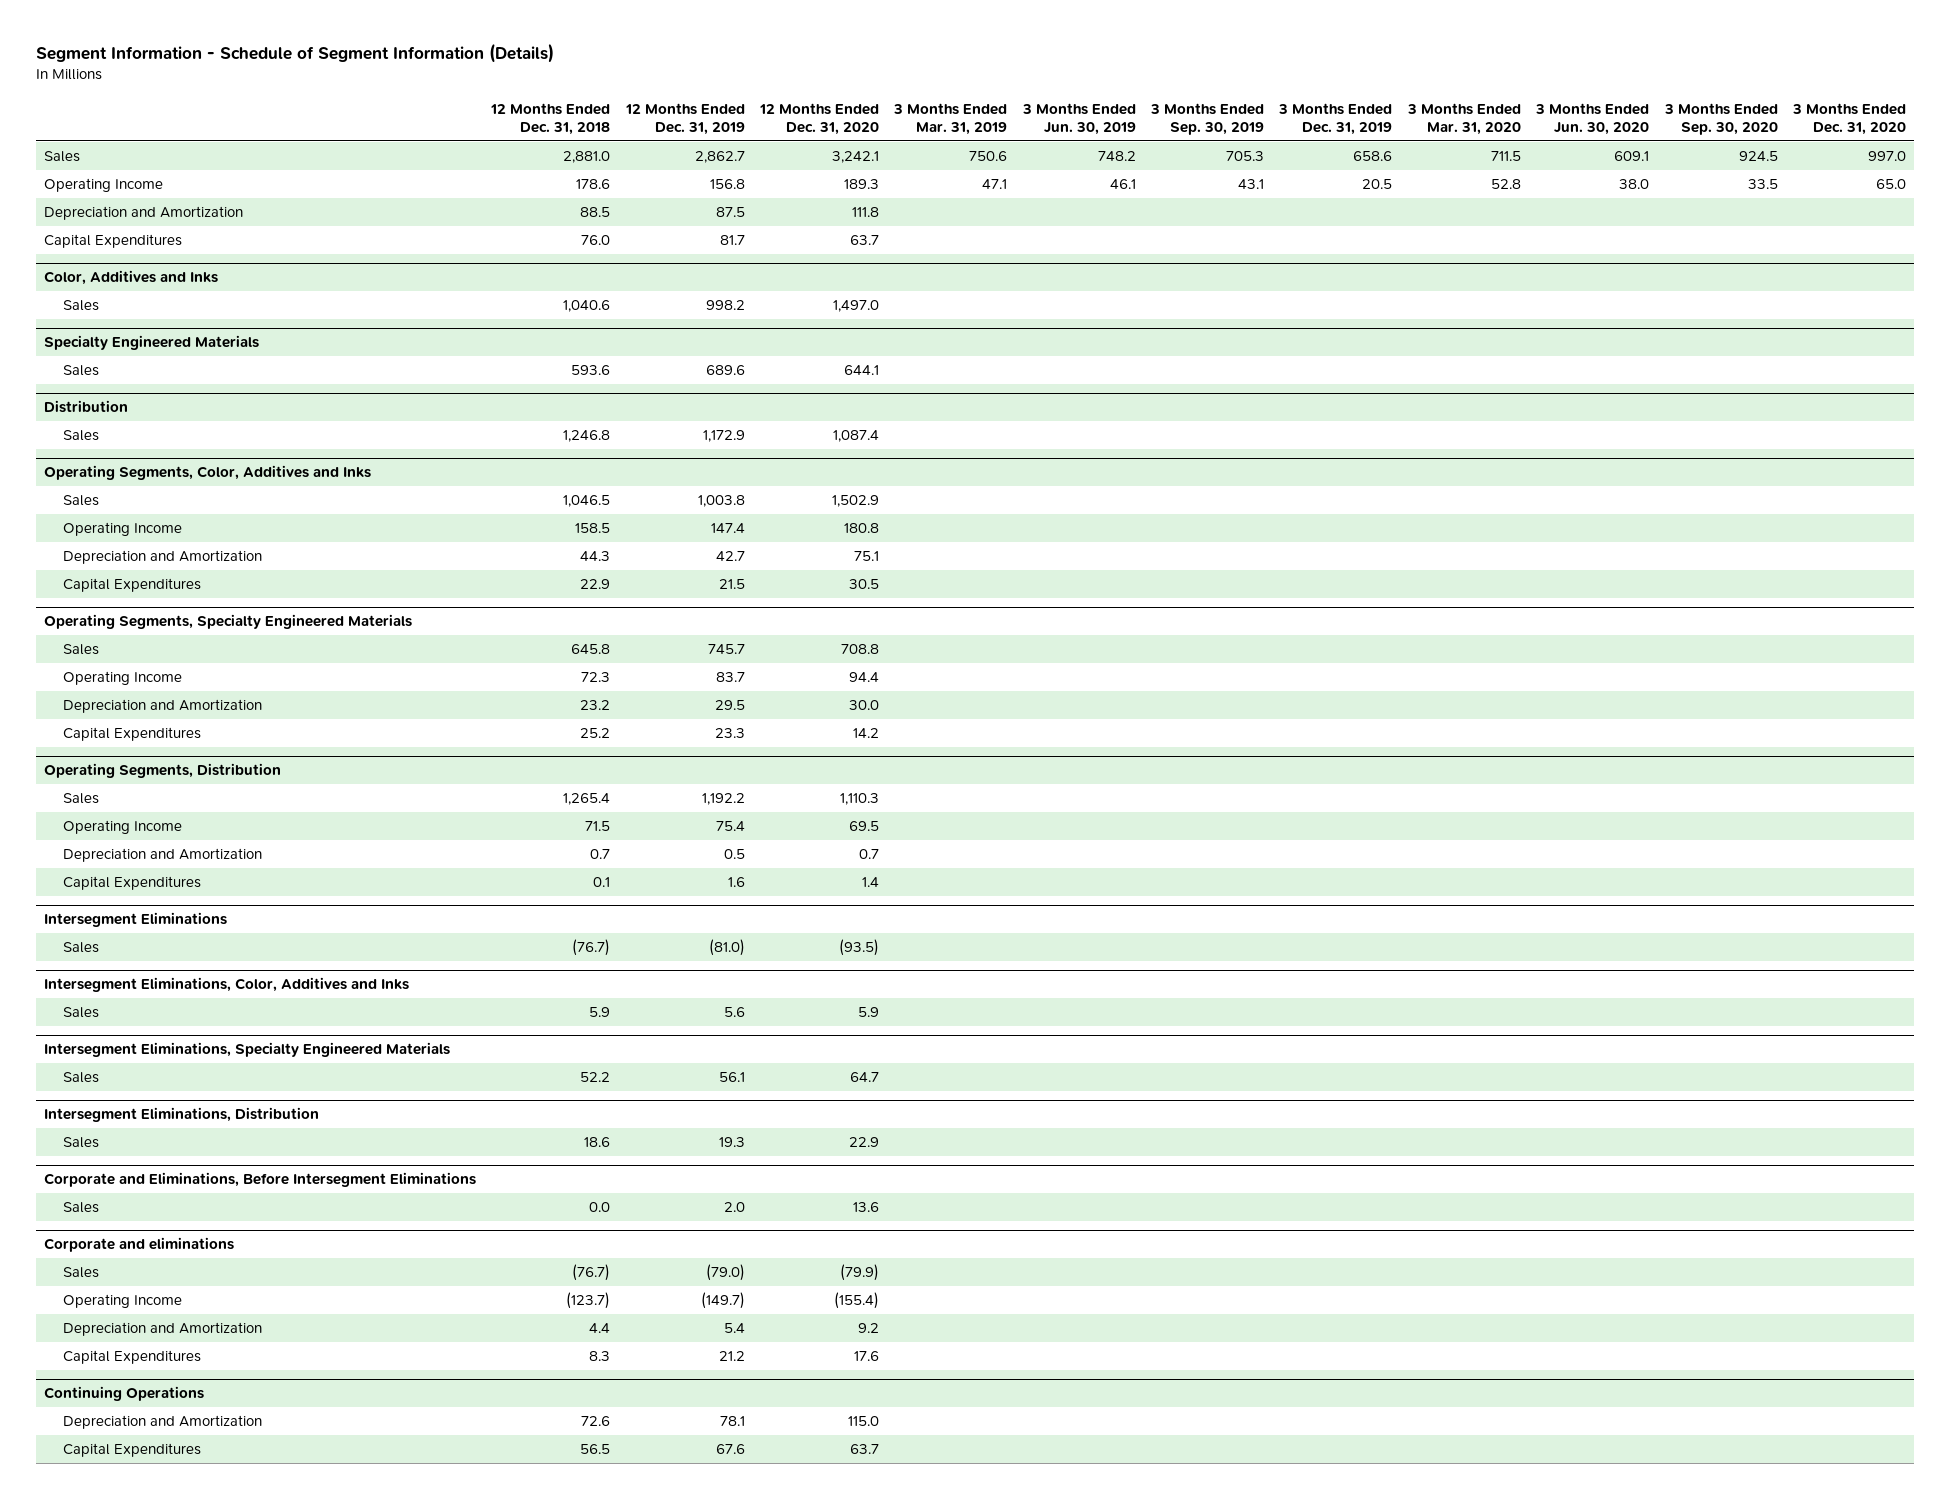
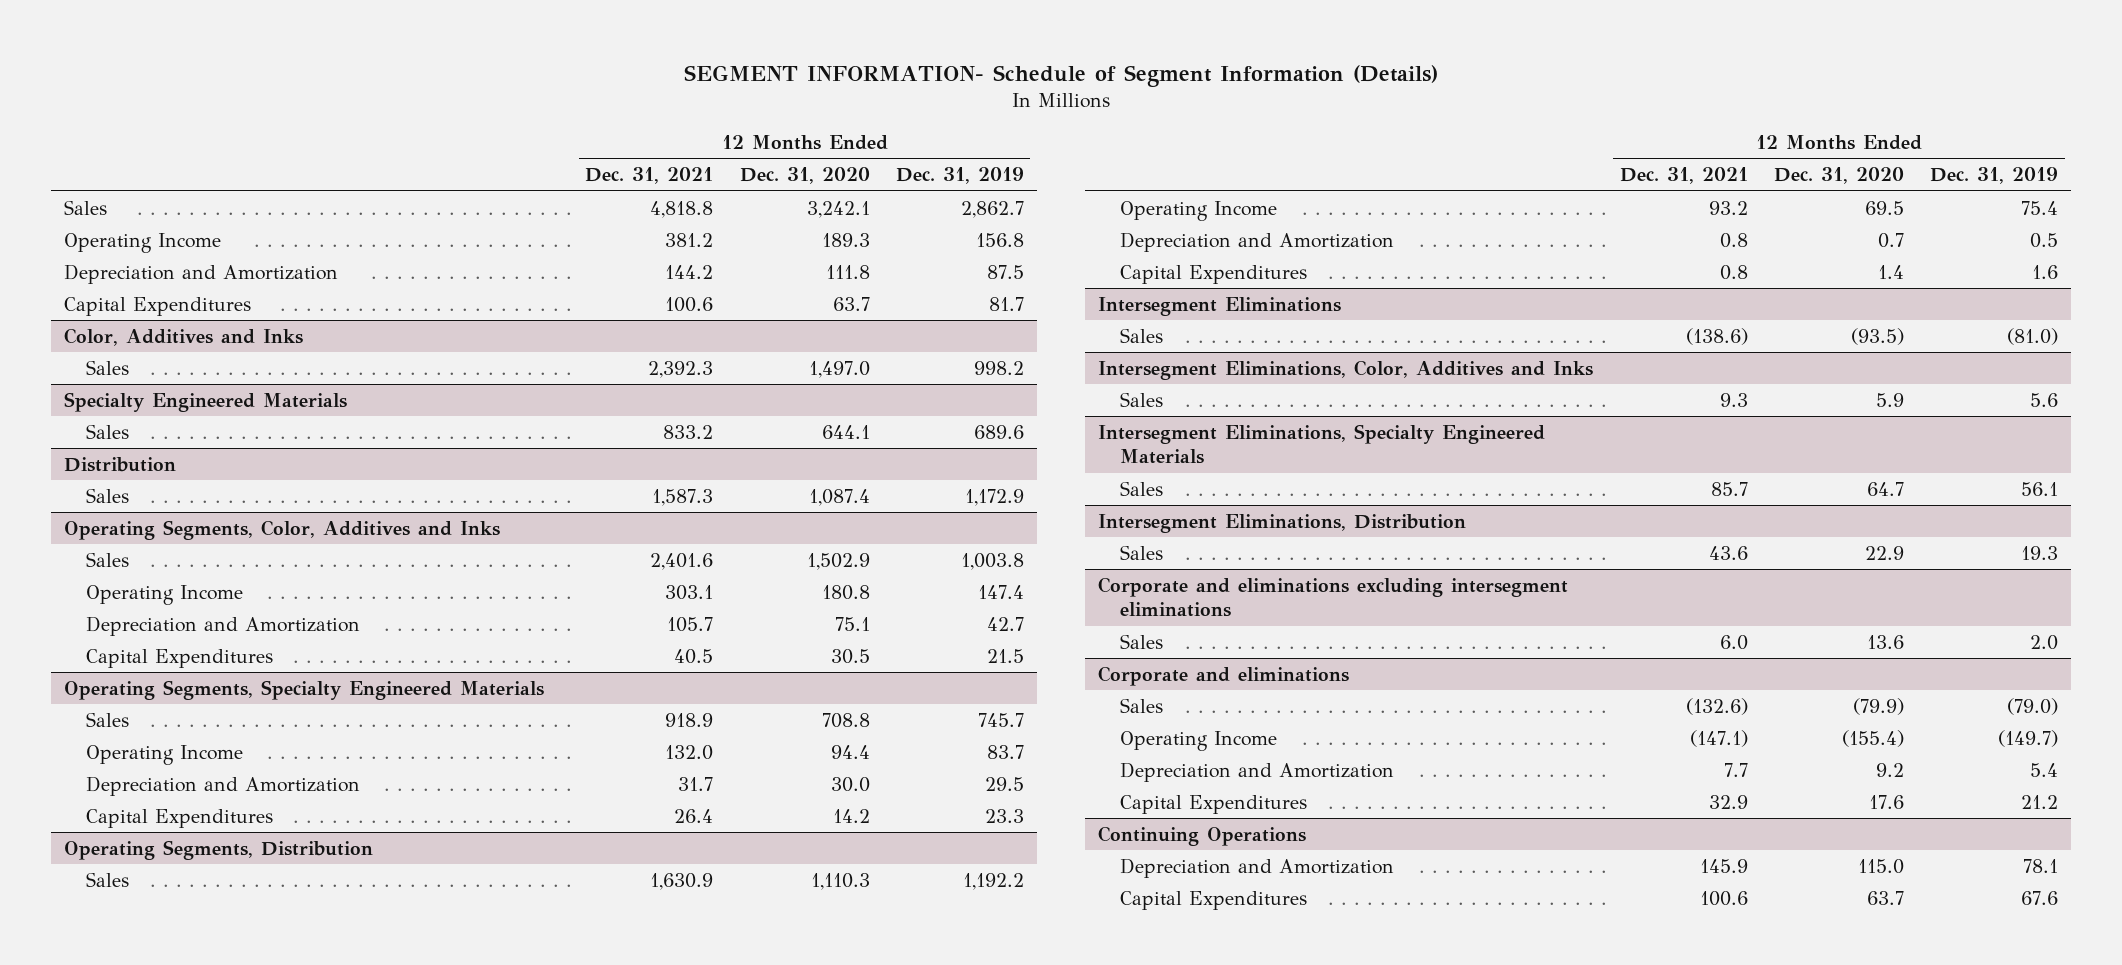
[36,43,555,64] Segment Information - Schedule of Segment Information (Details) -> [684,65,1439,88] SEGMENT INFORMATION- Schedule of Segment Information (Details)
[490,102,611,135] 12 Months Ended Dec. 31, 2018 -> none
[893,102,1008,135] 3 Months Ended Mar. 31, 2019 -> none
[1021,102,1136,135] 3 Months Ended Jun. 30, 2019 -> none
[1150,102,1265,135] 3 Months Ended Sep. 30, 2019 -> none
[1278,102,1393,135] 3 Months Ended Dec. 31, 2019 -> none
[1406,102,1521,135] 3 Months Ended Mar. 31, 2020 -> none
[1535,102,1650,135] 3 Months Ended Jun. 30, 2020 -> none
[1663,102,1778,135] 3 Months Ended Sep. 30, 2020 -> none
[1791,102,1906,135] 3 Months Ended Dec. 31, 2020 -> none
none -> [585,167,714,185] Dec. 31, 2021
[43,1172,476,1188] Corporate and Eliminations, Before Intersegment Eliminations -> [1098,576,1569,618] Corporate and eliminations excluding intersegment eliminations

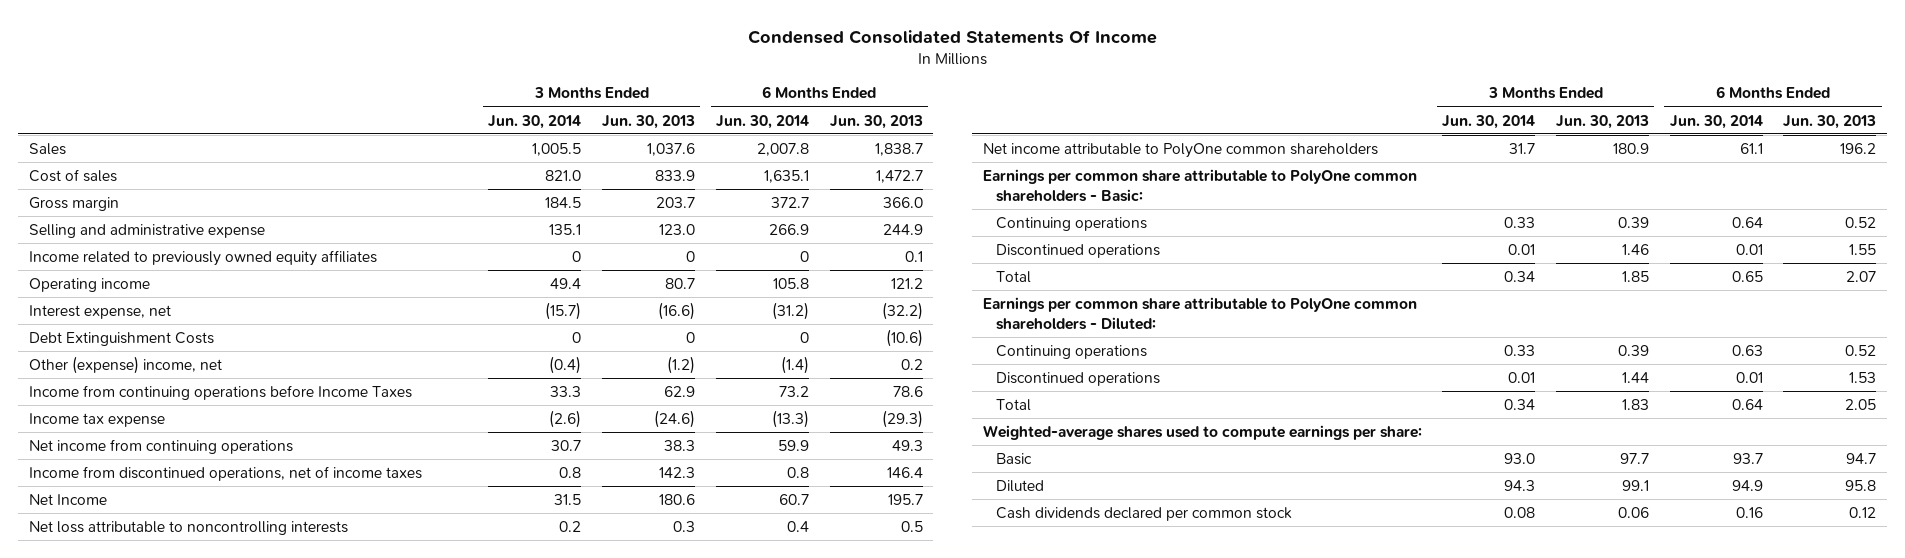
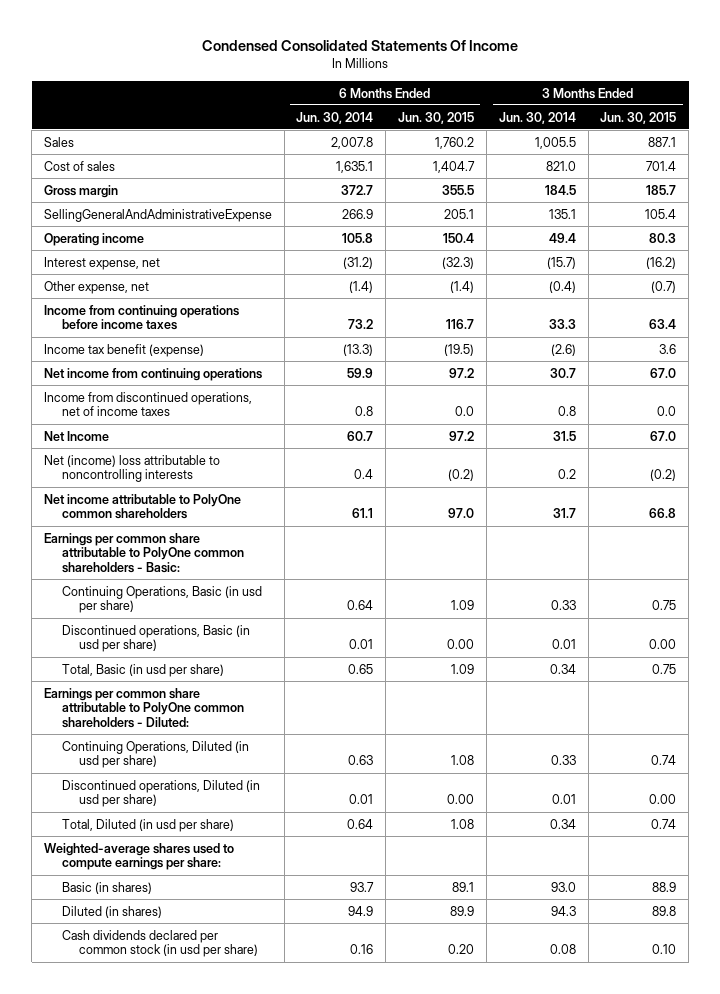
[602,114,696,129] Jun. 30, 2013 -> none
[829,114,923,129] Jun. 30, 2013 -> none
none -> [398,111,475,124] Jun. 30, 2015
none -> [600,111,677,124] Jun. 30, 2015
[28,249,377,266] Income related to previously owned equity affiliates -> none
[28,223,265,238] Selling and administrative expense -> [43,208,272,222] SellingGeneralAndAdministrativeExpense
[28,331,214,346] Debt Extinguishment Costs -> none
[28,355,222,374] Other (expense) income, net -> [43,280,149,294] Other expense, net
[28,384,412,400] Income from continuing operations before Income Taxes -> [43,304,239,331] Income from continuing operations before income taxes
[28,412,165,427] Income tax expense -> [43,343,204,357] Income tax benefit (expense)
[28,520,348,535] Net loss attributable to noncontrolling interests -> [43,454,220,483] Net (income) loss attributable to noncontrolling interests
[995,216,1147,231] Continuing operations -> [61,585,262,614] Continuing Operations, Basic (in usd per share)
[995,243,1160,258] Discontinued operations -> [61,624,250,653] Discontinued operations, Basic (in usd per share)
[995,270,1031,283] Total -> [61,663,224,677] Total, Basic (in usd per share)
[995,344,1147,359] Continuing operations -> [61,740,249,769] Continuing Operations, Diluted (in usd per share)
[995,371,1160,386] Discontinued operations -> [61,779,260,808] Discontinued operations, Diluted (in usd per share)
[995,398,1031,411] Total -> [61,818,234,832] Total, Diluted (in usd per share)
[995,452,1032,465] Basic -> [61,881,152,894] Basic (in shares)
[995,479,1044,492] Diluted -> [61,905,162,918] Diluted (in shares)
[995,506,1292,521] Cash dividends declared per common stock -> [61,929,259,958] Cash dividends declared per common stock (in usd per share)

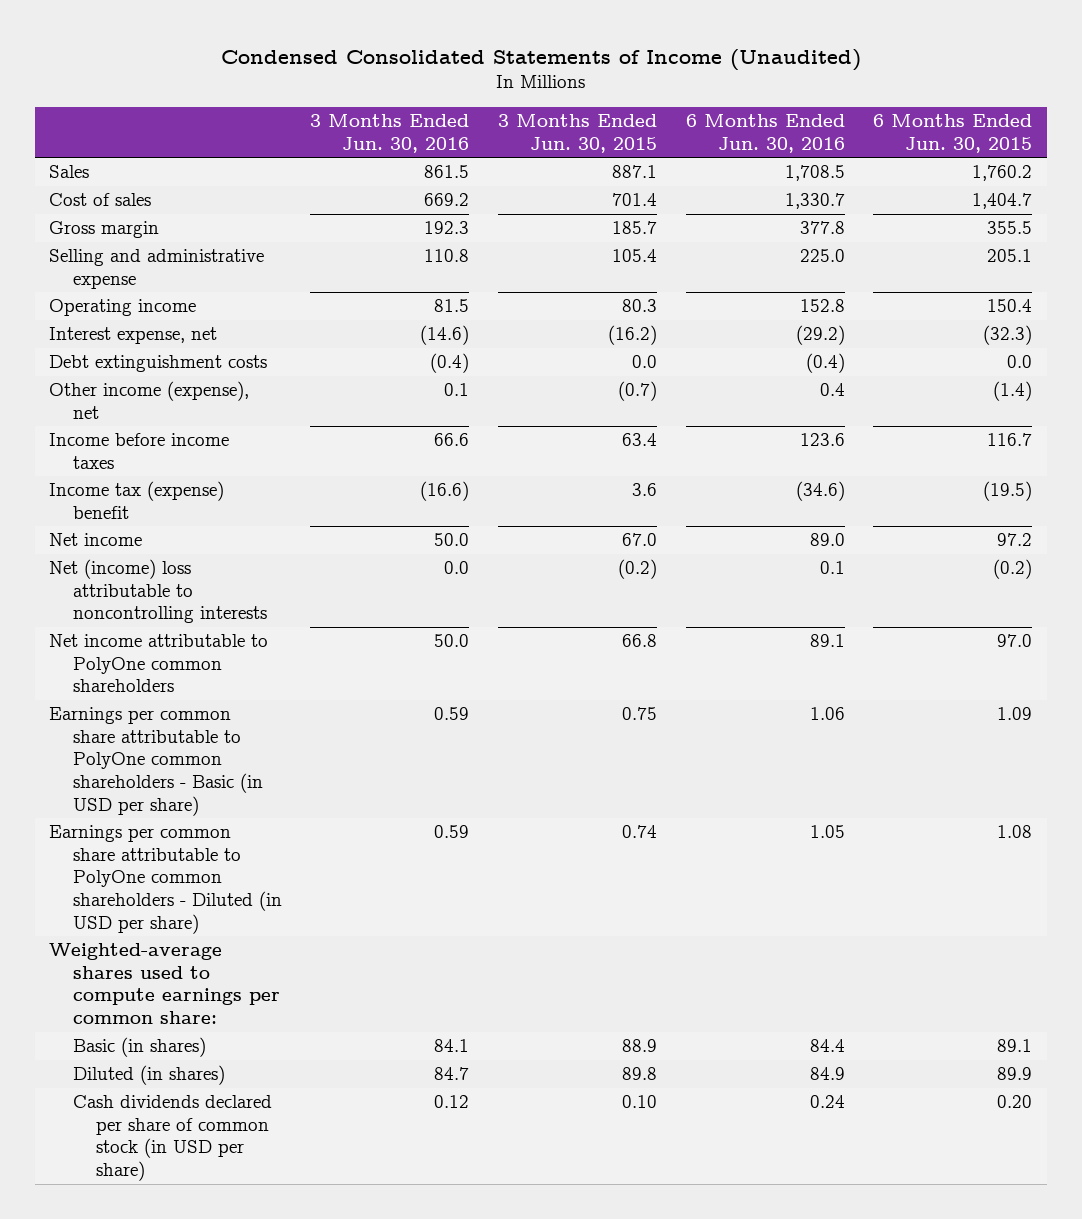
[202,40,519,52] Condensed Consolidated Statements Of Income -> [220,48,861,71] Condensed Consolidated Statements of Income (Unaudited)
[296,111,374,124] Jun. 30, 2014 -> none
[498,111,576,124] Jun. 30, 2014 -> none
none -> [310,113,470,153] 3 Months Ended Jun. 30, 2016
none -> [685,113,845,153] 6 Months Ended Jun. 30, 2016
[43,208,272,222] SellingGeneralAndAdministrativeExpense -> [49,249,265,289] Selling and administrative expense
[43,367,262,381] Net income from continuing operations -> none
[43,391,252,417] Income from discontinued operations, net of income taxes -> none
none -> [49,355,268,373] Debt extinguishment costs
[43,280,149,294] Other expense, net -> [49,381,250,419] Other income (expense), net
[43,304,239,331] Income from continuing operations before income taxes -> [49,433,230,469] Income before income taxes
[43,343,204,357] Income tax benefit (expense) -> [49,481,225,519] Income tax (expense) benefit
[43,430,109,441] Net Income -> [49,533,143,547] Net income
[43,532,244,574] Earnings per common share attributable to PolyOne common shareholders - Basic: -> none
[61,585,262,614] Continuing Operations, Basic (in usd per share) -> none
[61,624,250,653] Discontinued operations, Basic (in usd per share) -> none
[43,687,244,729] Earnings per common share attributable to PolyOne common shareholders - Diluted: -> none
[61,740,249,769] Continuing Operations, Diluted (in usd per share) -> none
[61,779,260,808] Discontinued operations, Diluted (in usd per share) -> none
[61,663,224,677] Total, Basic (in usd per share) -> [49,707,263,816] Earnings per common share attributable to PolyOne common shareholders - Basic (in USD per share)
[61,818,234,832] Total, Diluted (in usd per share) -> [49,825,282,934] Earnings per common share attributable to PolyOne common shareholders - Diluted (in USD per share)
[43,842,234,871] Weighted-average shares used to compute earnings per share: -> [49,943,280,1025] Weighted-average shares used to compute earnings per common share:
[61,929,259,958] Cash dividends declared per common stock (in usd per share) -> [72,1095,272,1182] Cash dividends declared per share of common stock (in USD per share)

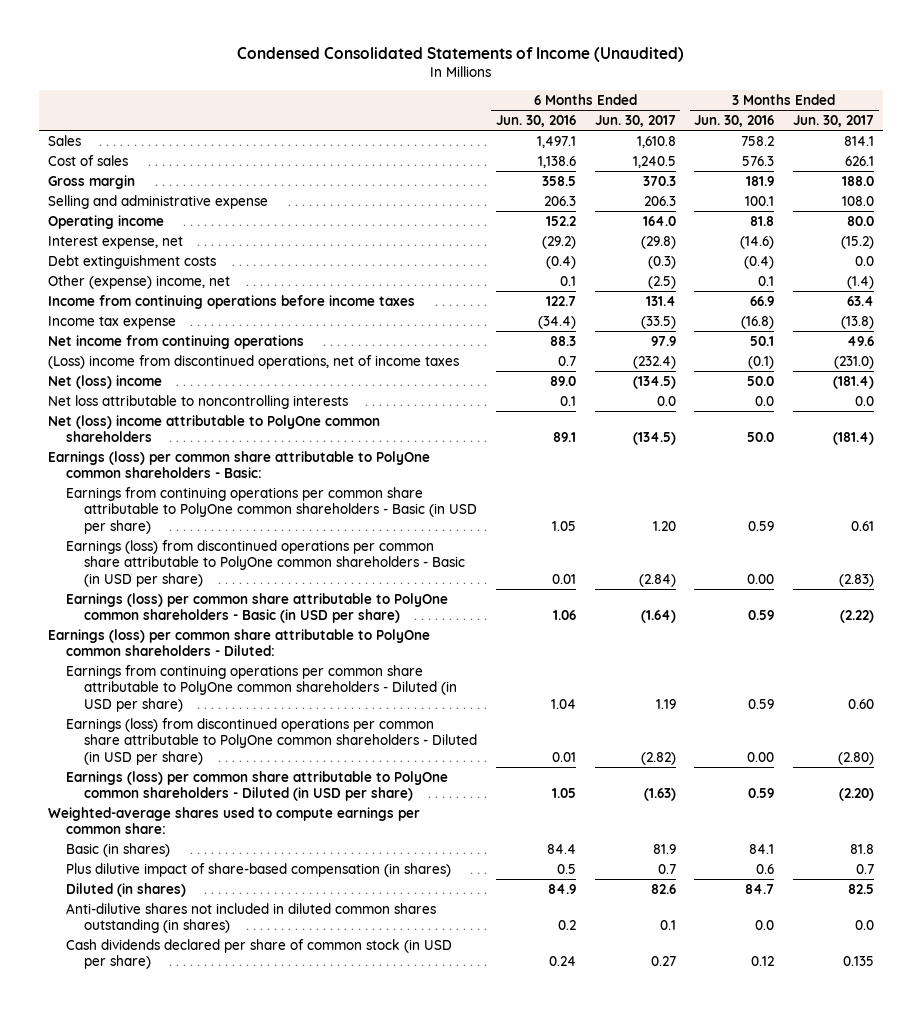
[498,113,658,153] 3 Months Ended Jun. 30, 2015 -> none
[873,113,1033,153] 6 Months Ended Jun. 30, 2015 -> none
none -> [594,115,676,128] Jun. 30, 2017
none -> [793,115,875,128] Jun. 30, 2017
[424,165,470,179] 861.5 -> [741,135,775,146] 758.2
[784,165,845,182] 1,708.5 -> [536,135,576,148] 1,497.1
[424,193,470,207] 669.2 -> [742,155,775,166] 576.3
[784,193,845,210] 1,330.7 -> [537,155,576,168] 1,138.6
[424,221,470,235] 192.3 -> [746,175,775,186] 181.9
[799,221,845,235] 377.8 -> [541,175,576,186] 358.5
[424,249,470,263] 110.8 -> [745,195,775,206] 100.1
[799,249,845,263] 225.0 -> [543,195,576,206] 206.3
[434,299,470,313] 81.5 -> [750,215,775,226] 81.8
[799,299,845,313] 152.8 -> [545,215,576,226] 152.2
[49,381,250,419] Other income (expense), net -> [47,274,230,289] Other (expense) income, net
[819,383,845,397] 0.4 -> [559,275,576,286] 0.1
[49,433,230,469] Income before income taxes -> [47,294,415,309] Income from continuing operations before income taxes
[434,433,470,447] 66.6 -> [750,295,775,306] 66.9
[799,433,845,447] 123.6 -> [545,295,576,306] 122.7
[49,481,225,519] Income tax (expense) benefit -> [47,315,176,329] Income tax expense
[420,481,470,502] (16.6) -> [741,315,775,329] (16.8)
[795,481,845,502] (34.6) -> [537,315,576,329] (34.4)
none -> [47,334,304,349] Net income from continuing operations
none -> [47,354,459,369] (Loss) income from discontinued operations, net of income taxes
[49,533,143,547] Net income -> [47,374,162,389] Net (loss) income
[49,559,267,624] Net (income) loss attributable to noncontrolling interests -> [47,394,348,409] Net loss attributable to noncontrolling interests
[49,634,269,693] Net income attributable to PolyOne common shareholders -> [47,414,380,443] Net (loss) income attributable to PolyOne common shareholders
none -> [47,450,430,479] Earnings (loss) per common share attributable to PolyOne common shareholders - Basic:
none -> [66,486,478,534] Earnings from continuing operations per common share attributable to PolyOne common shareholders - Basic (in USD per share)
none -> [66,539,466,587] Earnings (loss) from discontinued operations per common share attributable to PolyOne common shareholders - Basic (in USD per share)
[49,707,263,816] Earnings per common share attributable to PolyOne common shareholders - Basic (in USD per share) -> [66,592,449,624] Earnings (loss) per common share attributable to PolyOne common shareholders - Basic (in USD per share)
none -> [47,628,430,657] Earnings (loss) per common share attributable to PolyOne common shareholders - Diluted:
none -> [66,664,458,712] Earnings from continuing operations per common share attributable to PolyOne common shareholders - Diluted (in USD per share)
none -> [66,717,478,765] Earnings (loss) from discontinued operations per common share attributable to PolyOne common shareholders - Diluted (in USD per share)
[49,825,282,934] Earnings per common share attributable to PolyOne common shareholders - Diluted (in USD per share) -> [66,770,449,802] Earnings (loss) per common share attributable to PolyOne common shareholders - Diluted (in USD per share)
none -> [66,862,452,877] Plus dilutive impact of share-based compensation (in shares)
none -> [66,902,437,934] Anti-dilutive shares not included in diluted common shares outstanding (in shares)

